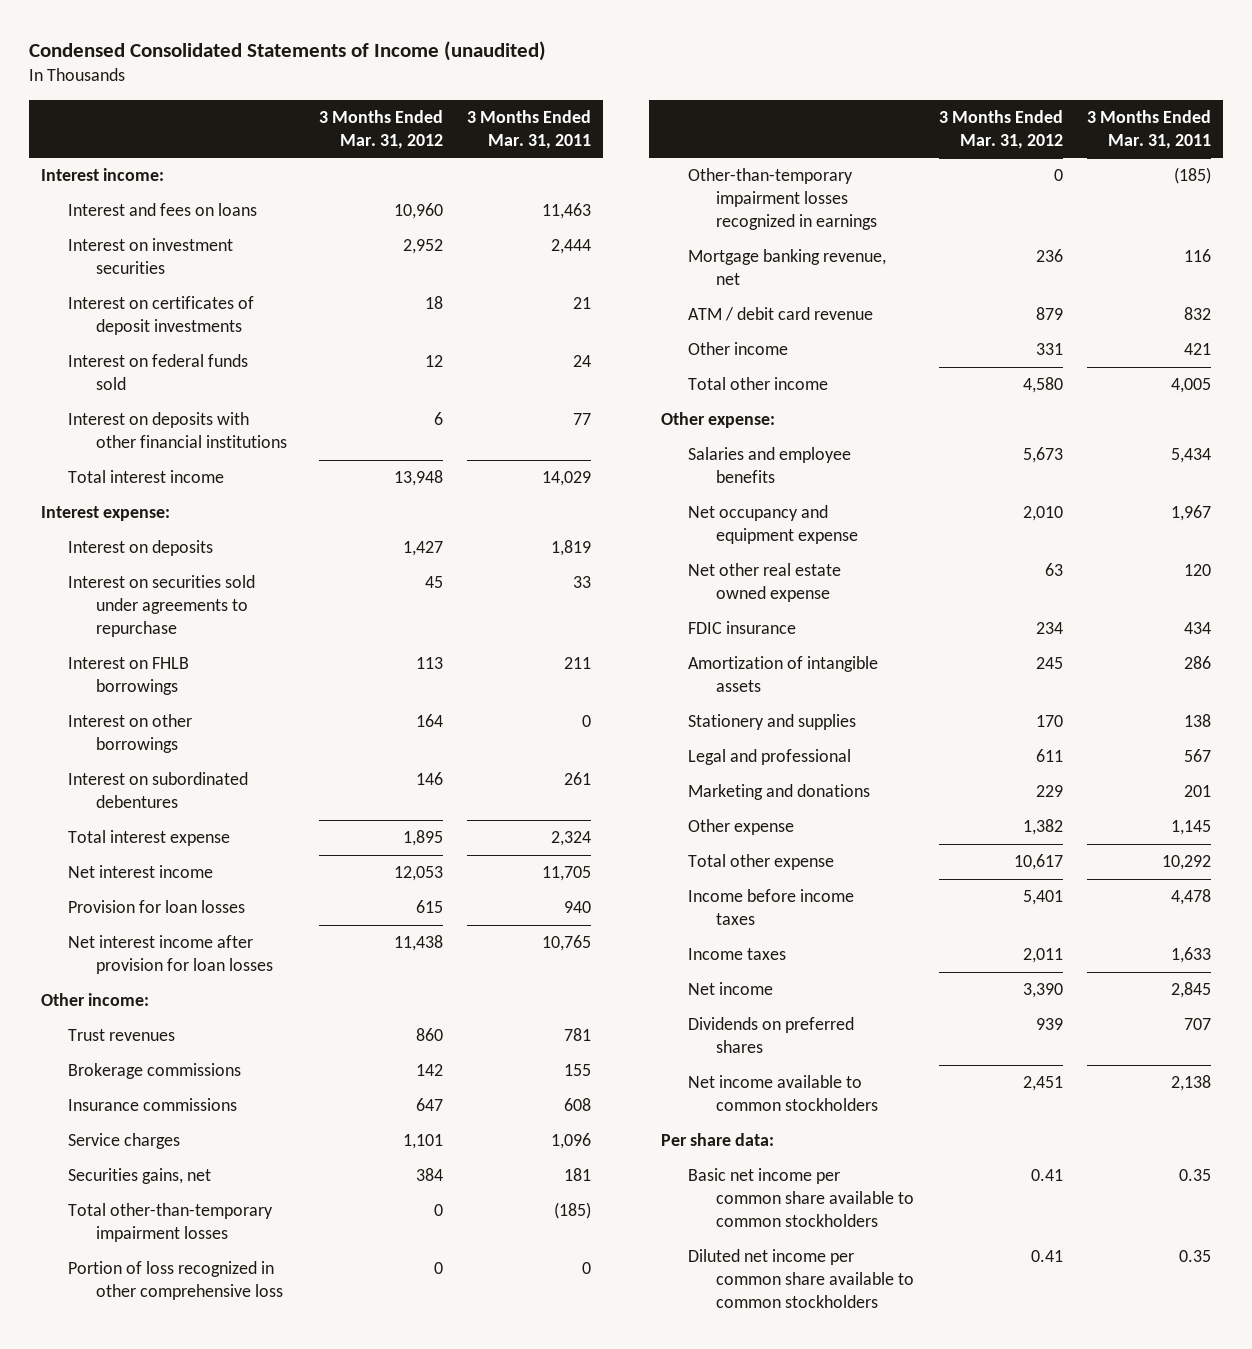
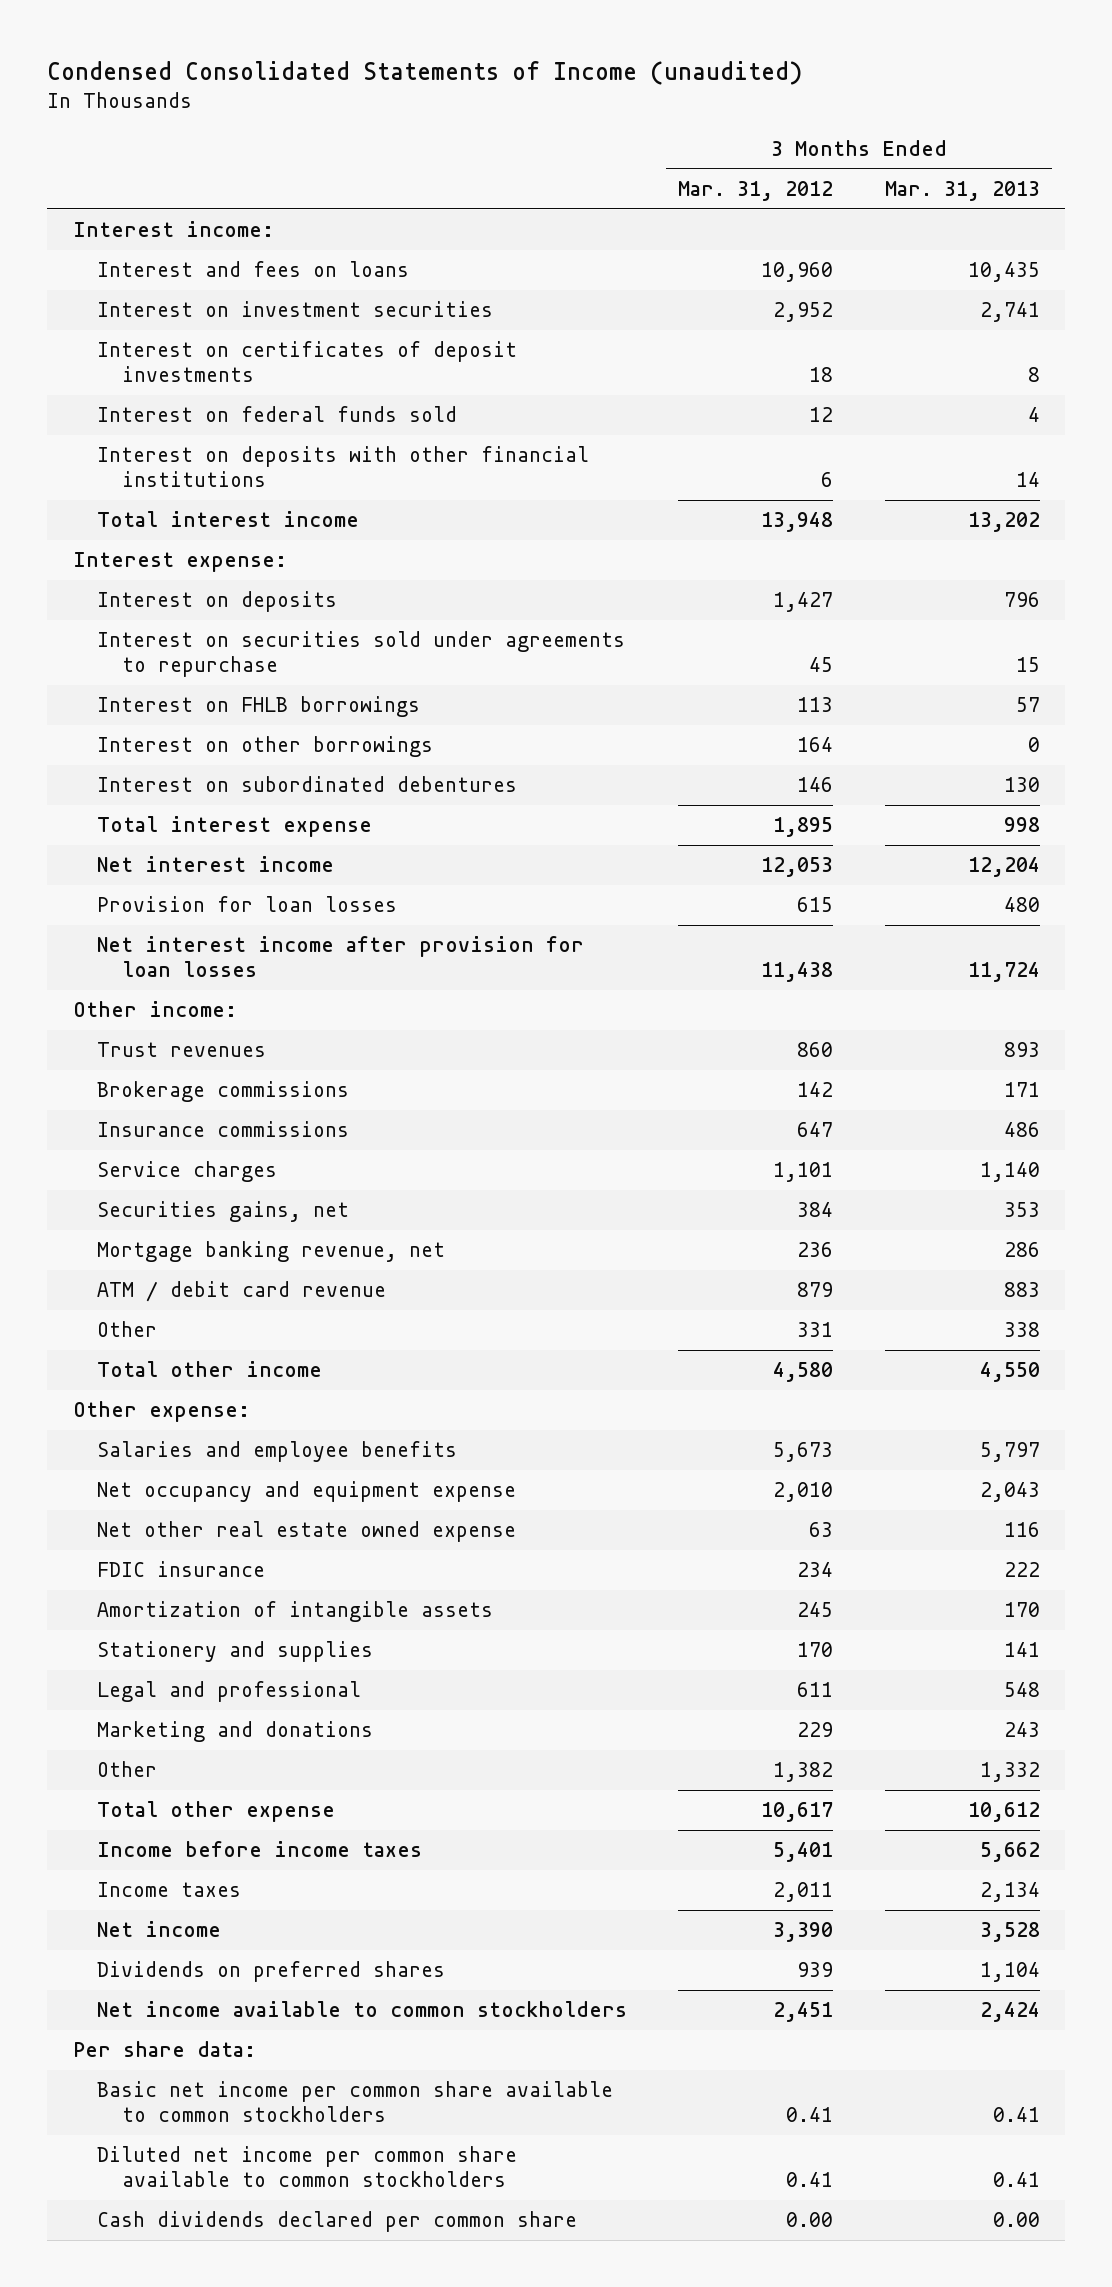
[467,109,592,149] 3 Months Ended Mar. 31, 2011 -> none
none -> [884,180,1040,201] Mar. 31, 2013
[68,1203,274,1243] Total other-than-temporary impairment losses -> none
[68,1261,283,1301] Portion of loss recognized in other comprehensive loss -> none
[688,168,877,231] Other-than-temporary impairment losses recognized in earnings -> none
[688,342,789,356] Other income -> [97,1321,158,1338] Other
[688,819,795,836] Other expense -> [97,1761,158,1778] Other
none -> [97,2211,578,2233] Cash dividends declared per common share

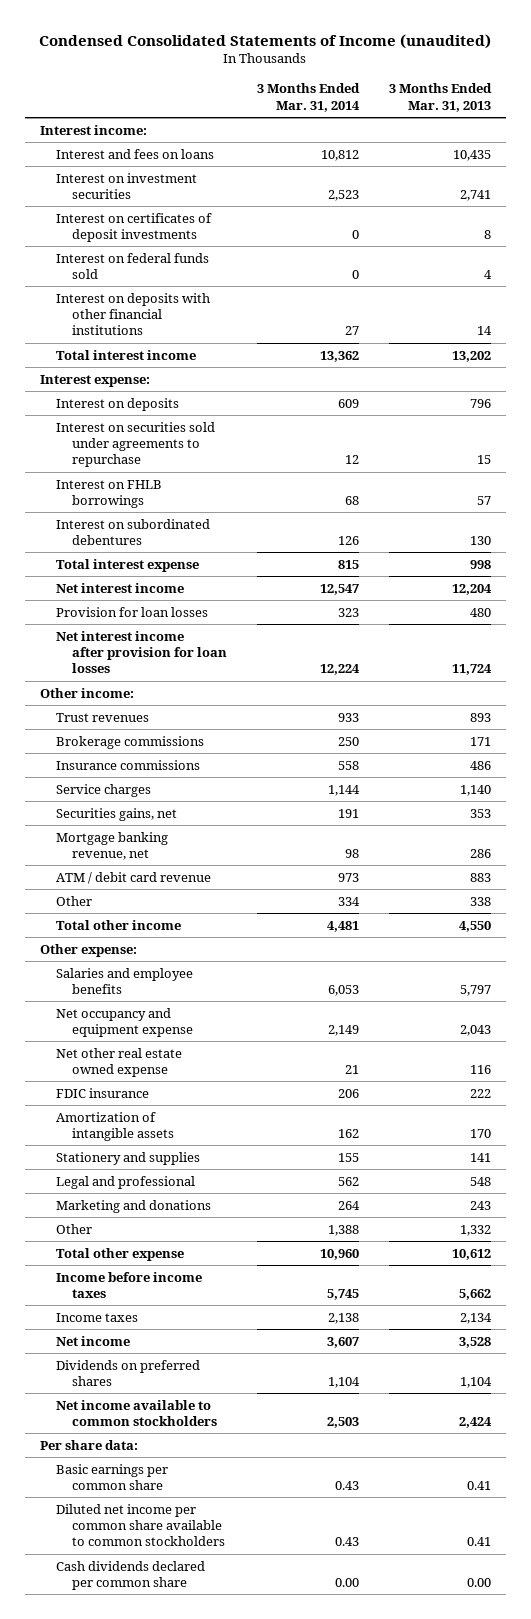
[678,180,834,201] Mar. 31, 2012 -> none
none -> [256,83,360,112] 3 Months Ended Mar. 31, 2014
[97,736,434,758] Interest on other borrowings -> none
[97,2081,614,2123] Basic net income per common share available to common stockholders -> [55,1463,168,1491] Basic earnings per common share

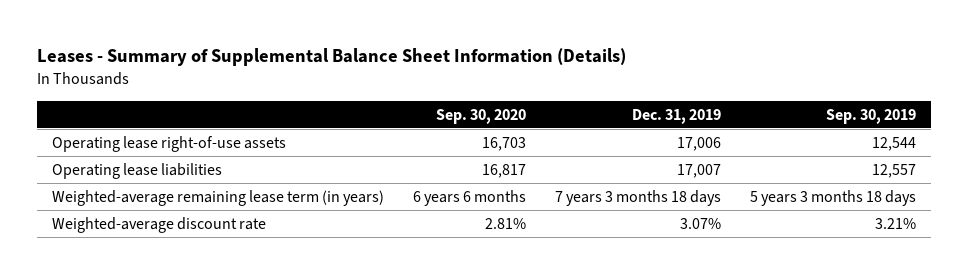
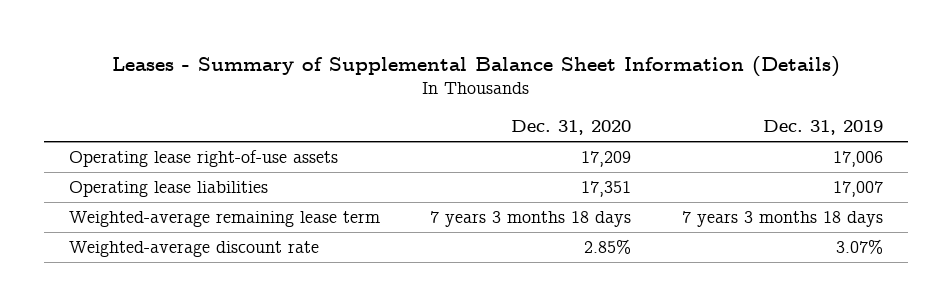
[435,108,526,124] Sep. 30, 2020 -> none
[826,108,917,124] Sep. 30, 2019 -> none
none -> [511,120,632,136] Dec. 31, 2020
[51,189,384,206] Weighted-average remaining lease term (in years) -> [68,210,380,227] Weighted-average remaining lease term

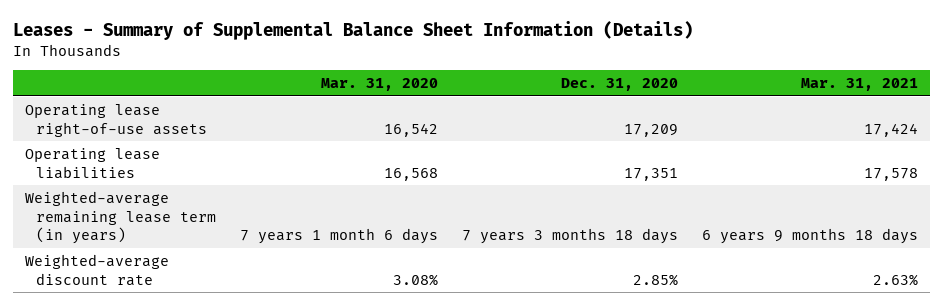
[762,120,883,136] Dec. 31, 2019 -> none
none -> [321,78,439,92] Mar. 31, 2020
none -> [801,78,919,92] Mar. 31, 2021
[68,210,380,227] Weighted-average remaining lease term -> [25,190,217,245] Weighted-average remaining lease term (in years)

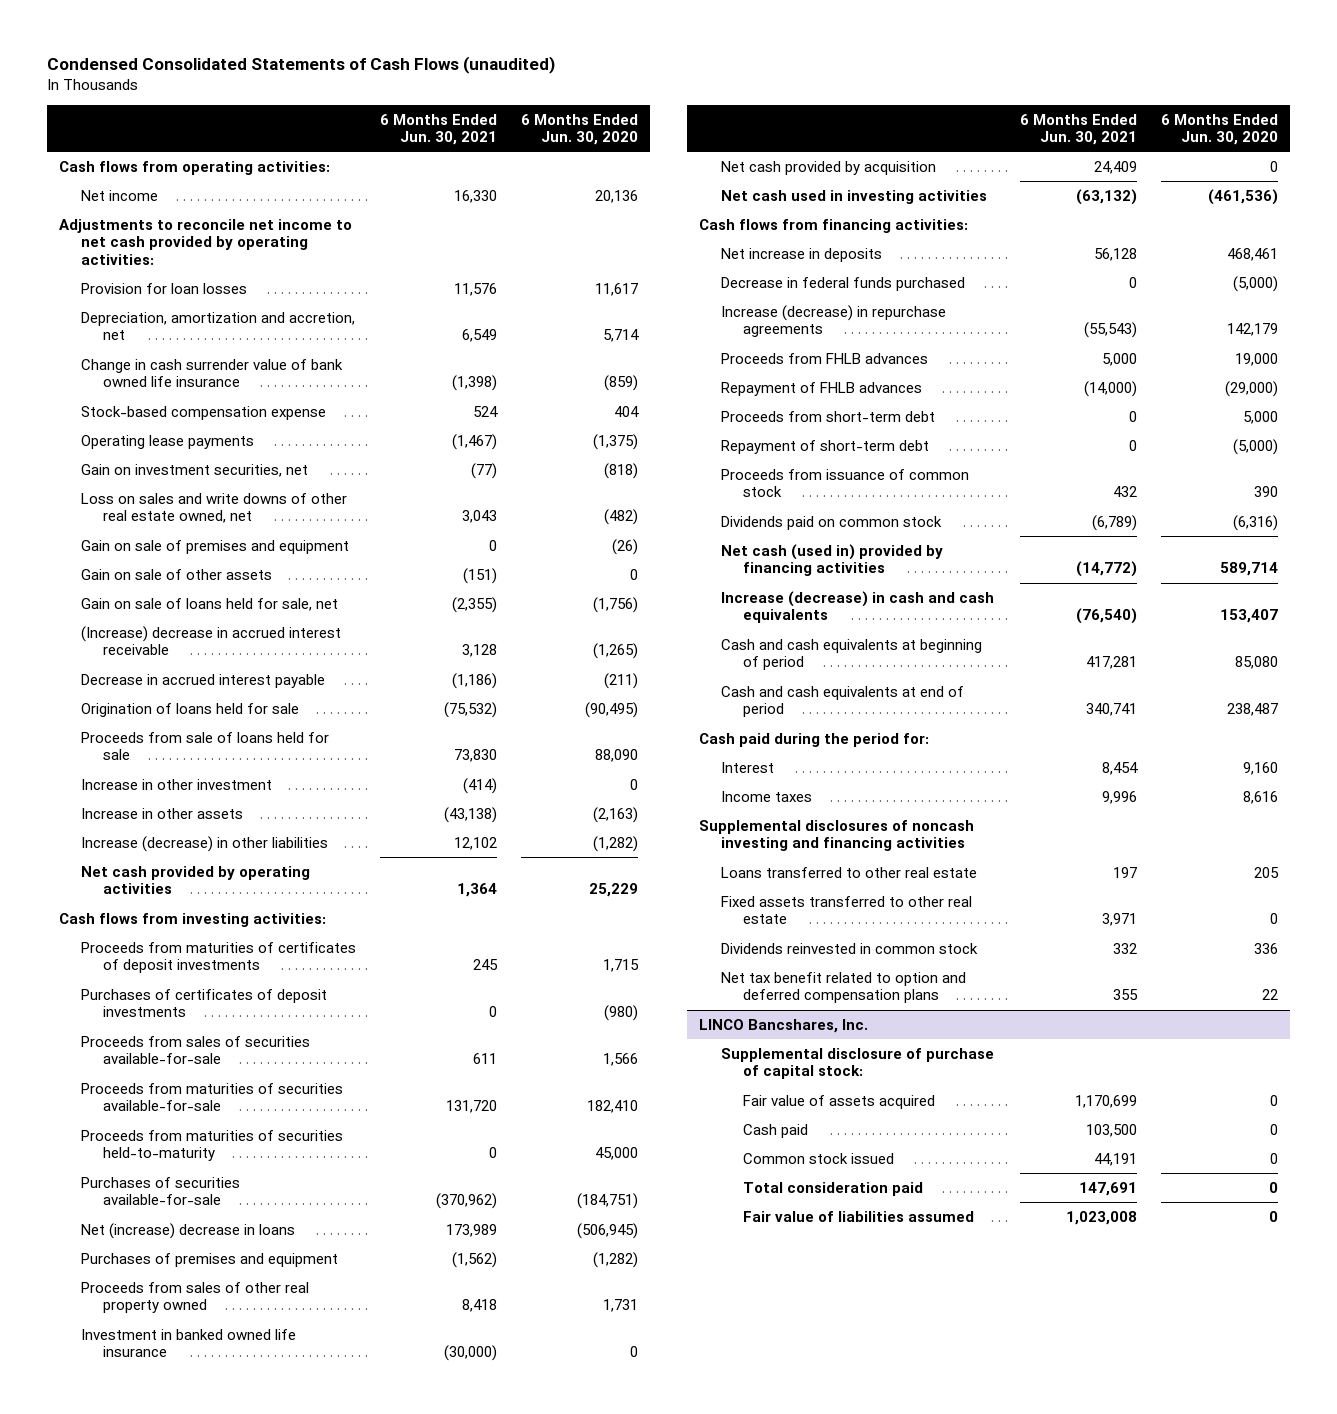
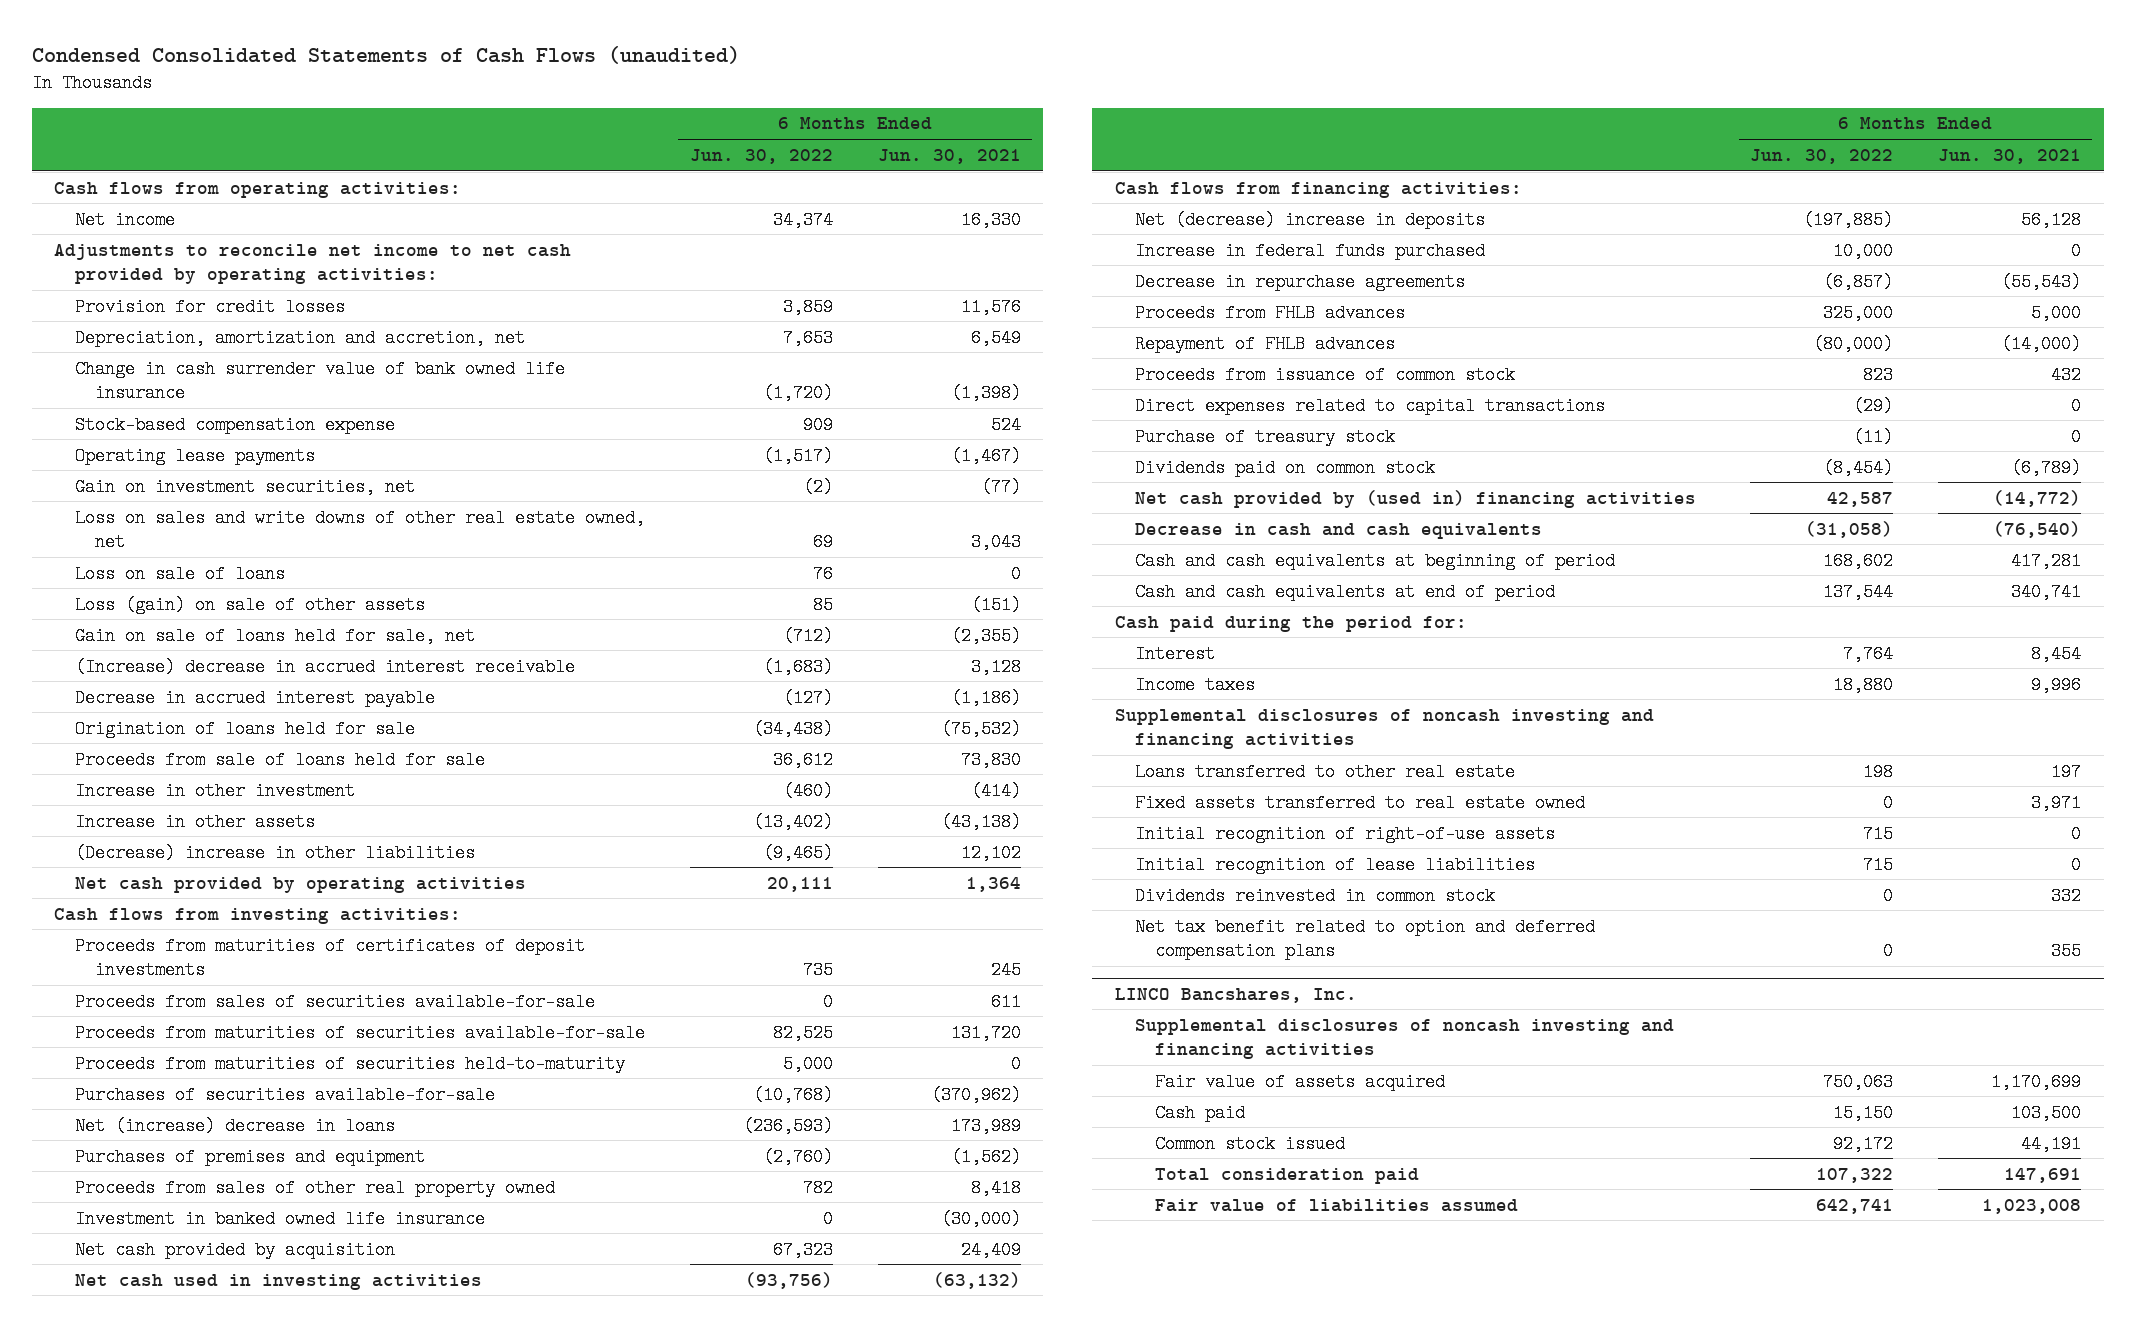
[520,113,638,146] 6 Months Ended Jun. 30, 2020 -> none
none -> [689,148,833,164] Jun. 30, 2022
[81,282,248,294] Provision for loan losses -> [74,297,345,316] Provision for credit losses
[81,539,350,554] Gain on sale of premises and equipment -> none
none -> [74,564,285,583] Loss on sale of loans
[81,568,273,580] Gain on sale of other assets -> [74,595,425,614] Loss (gain) on sale of other assets
[81,835,329,852] Increase (decrease) in other liabilities -> [74,843,475,862] (Decrease) increase in other liabilities
[81,988,328,1018] Purchases of certificates of deposit investments -> none
[720,247,882,262] Net increase in deposits -> [1134,210,1485,229] Net (decrease) increase in deposits
[720,276,965,291] Decrease in federal funds purchased -> [1134,241,1485,260] Increase in federal funds purchased
[720,304,946,338] Increase (decrease) in repurchase agreements -> [1134,272,1465,291] Decrease in repurchase agreements
[720,410,935,422] Proceeds from short-term debt -> none
[720,439,929,454] Repayment of short-term debt -> none
none -> [1134,396,1605,415] Direct expenses related to capital transactions
none -> [1134,427,1395,446] Purchase of treasury stock
[720,543,943,577] Net cash (used in) provided by financing activities -> [1134,489,1696,508] Net cash provided by (used in) financing activities
[720,590,994,624] Increase (decrease) in cash and cash equivalents -> [1134,522,1542,539] Decrease in cash and cash equivalents
[720,895,972,925] Fixed assets transferred to other real estate -> [1134,793,1585,812] Fixed assets transferred to real estate owned
none -> [1134,824,1555,843] Initial recognition of right-of-use assets
none -> [1134,855,1535,874] Initial recognition of lease liabilities
[720,1047,994,1080] Supplemental disclosure of purchase of capital stock: -> none
none -> [1134,1018,1674,1059] Supplemental disclosures of noncash investing and financing activities

